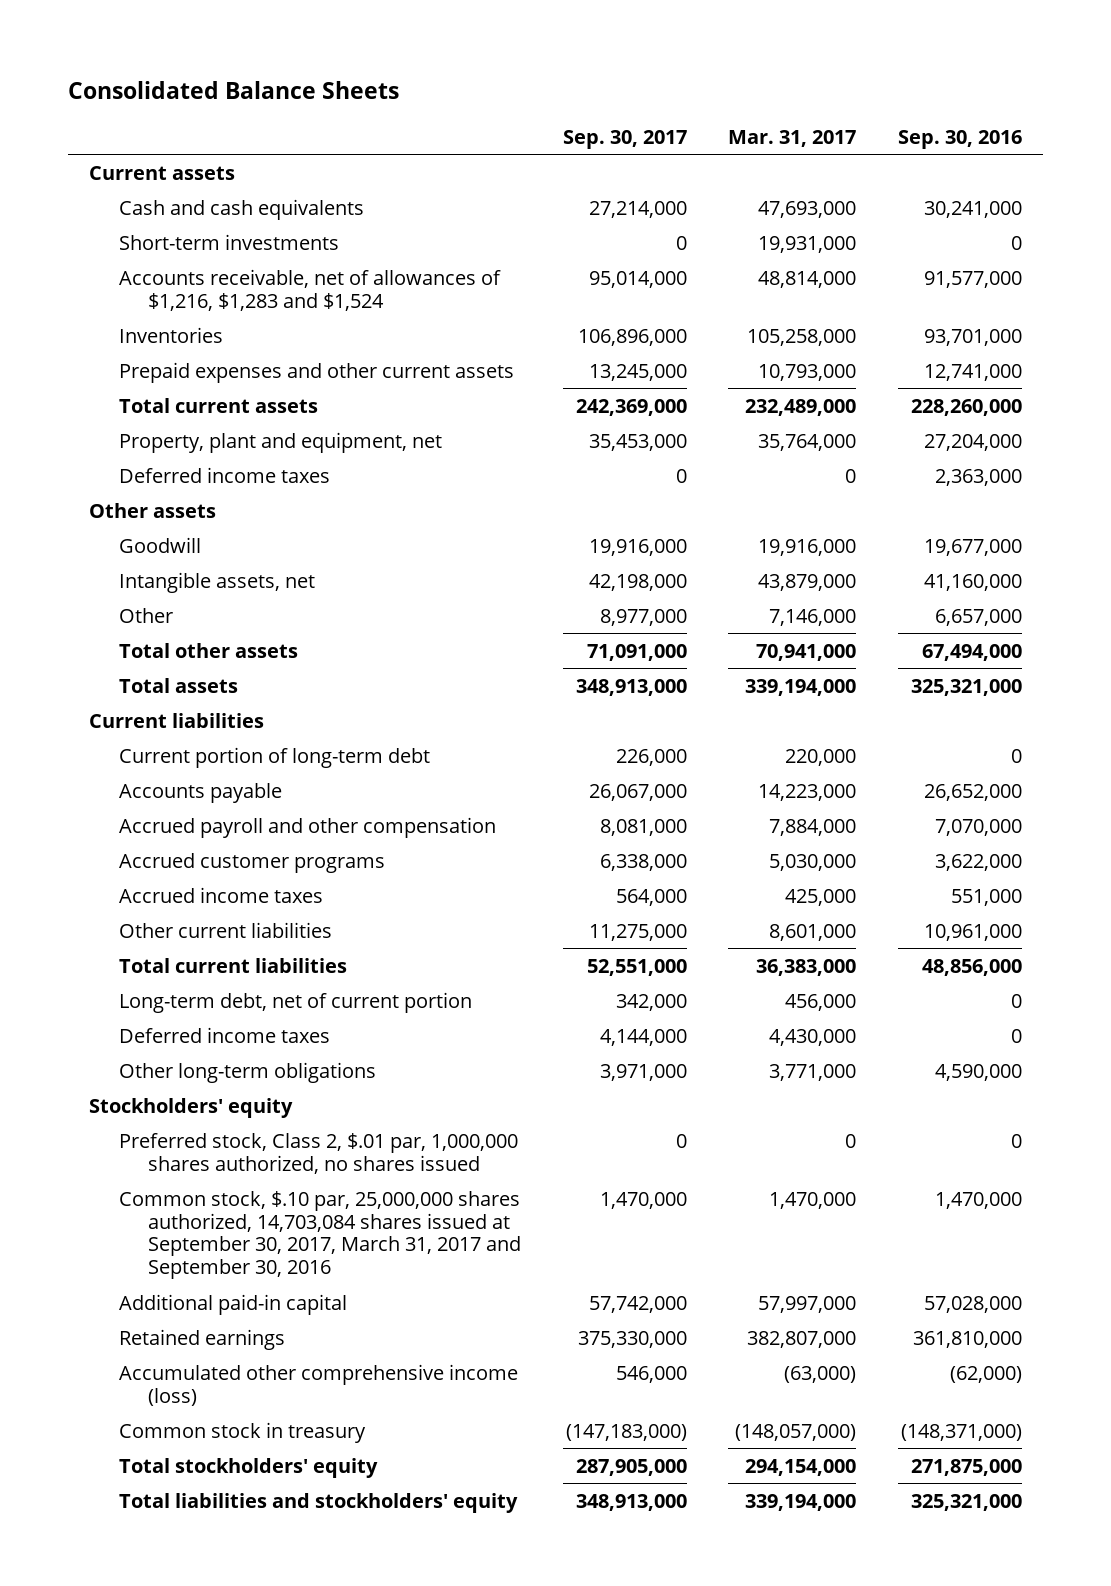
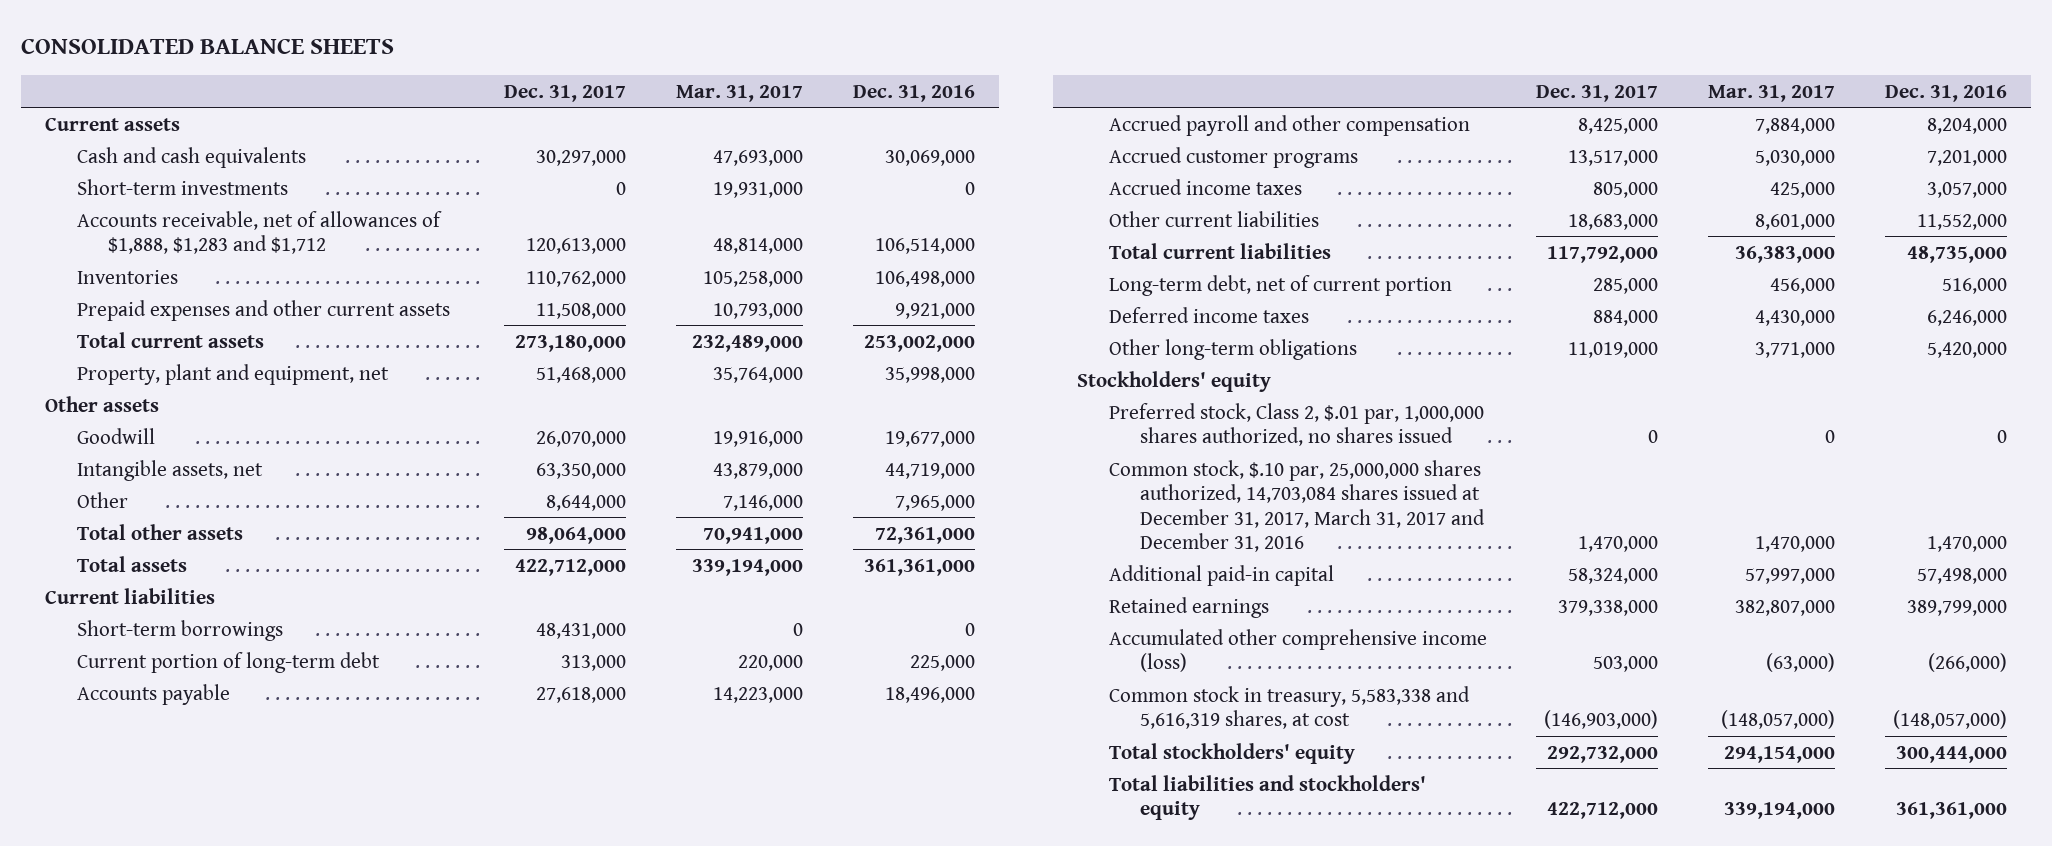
[68,81,400,100] Consolidated Balance Sheets -> [20,37,394,54] CONSOLIDATED BALANCE SHEETS
[562,129,687,149] Sep. 30, 2017 -> none
[897,129,1022,149] Sep. 30, 2016 -> none
none -> [504,84,627,102] Dec. 31, 2017
none -> [852,84,975,102] Dec. 31, 2016
[118,268,501,311] Accounts receivable, net of allowances of $1,216, $1,283 and $1,524 -> [76,210,442,255] Accounts receivable, net of allowances of $1,888, $1,283 and $1,712
[118,466,330,483] Deferred income taxes -> none
none -> [76,619,283,641] Short-term borrowings
[118,1190,522,1280] Common stock, $.10 par, 25,000,000 shares authorized, 14,703,084 shares issued at September 30, 2017, March 31, 2017 and September 30, 2016 -> [1108,459,1486,552] Common stock, $.10 par, 25,000,000 shares authorized, 14,703,084 shares issued at December 31, 2017, March 31, 2017 and December 31, 2016
[118,1421,366,1443] Common stock in treasury -> [1108,685,1470,730] Common stock in treasury, 5,583,338 and 5,616,319 shares, at cost

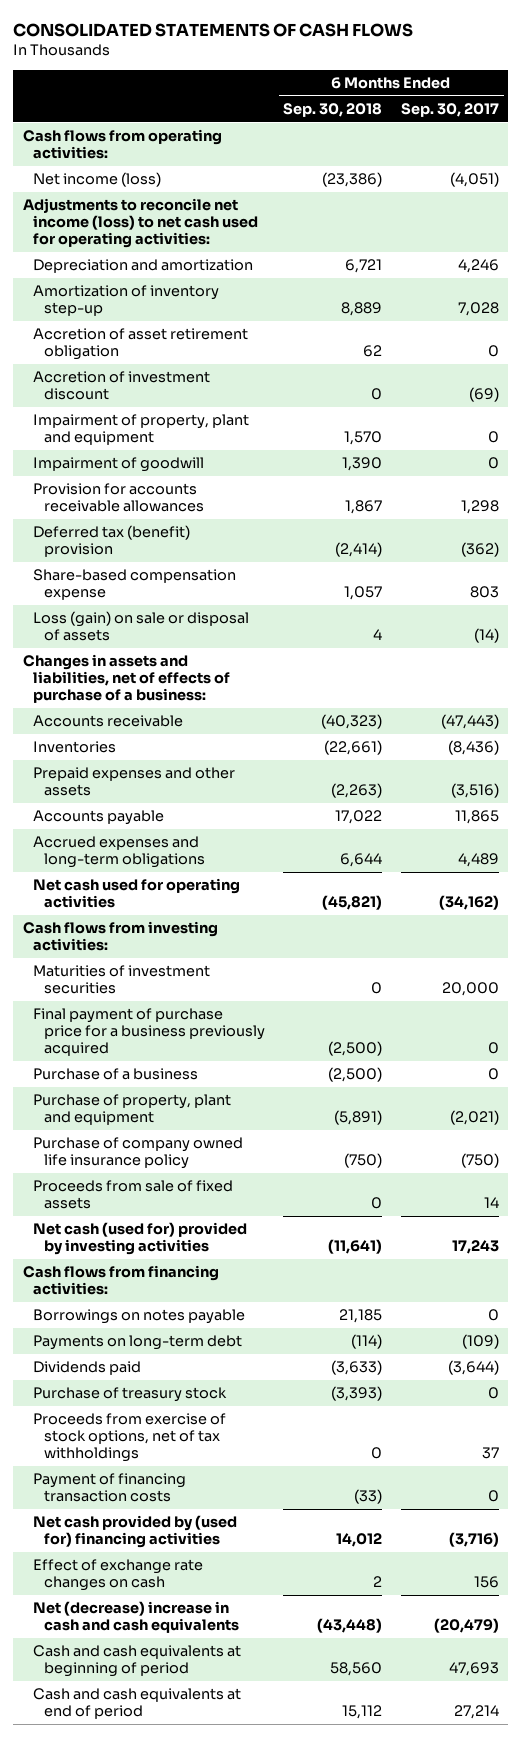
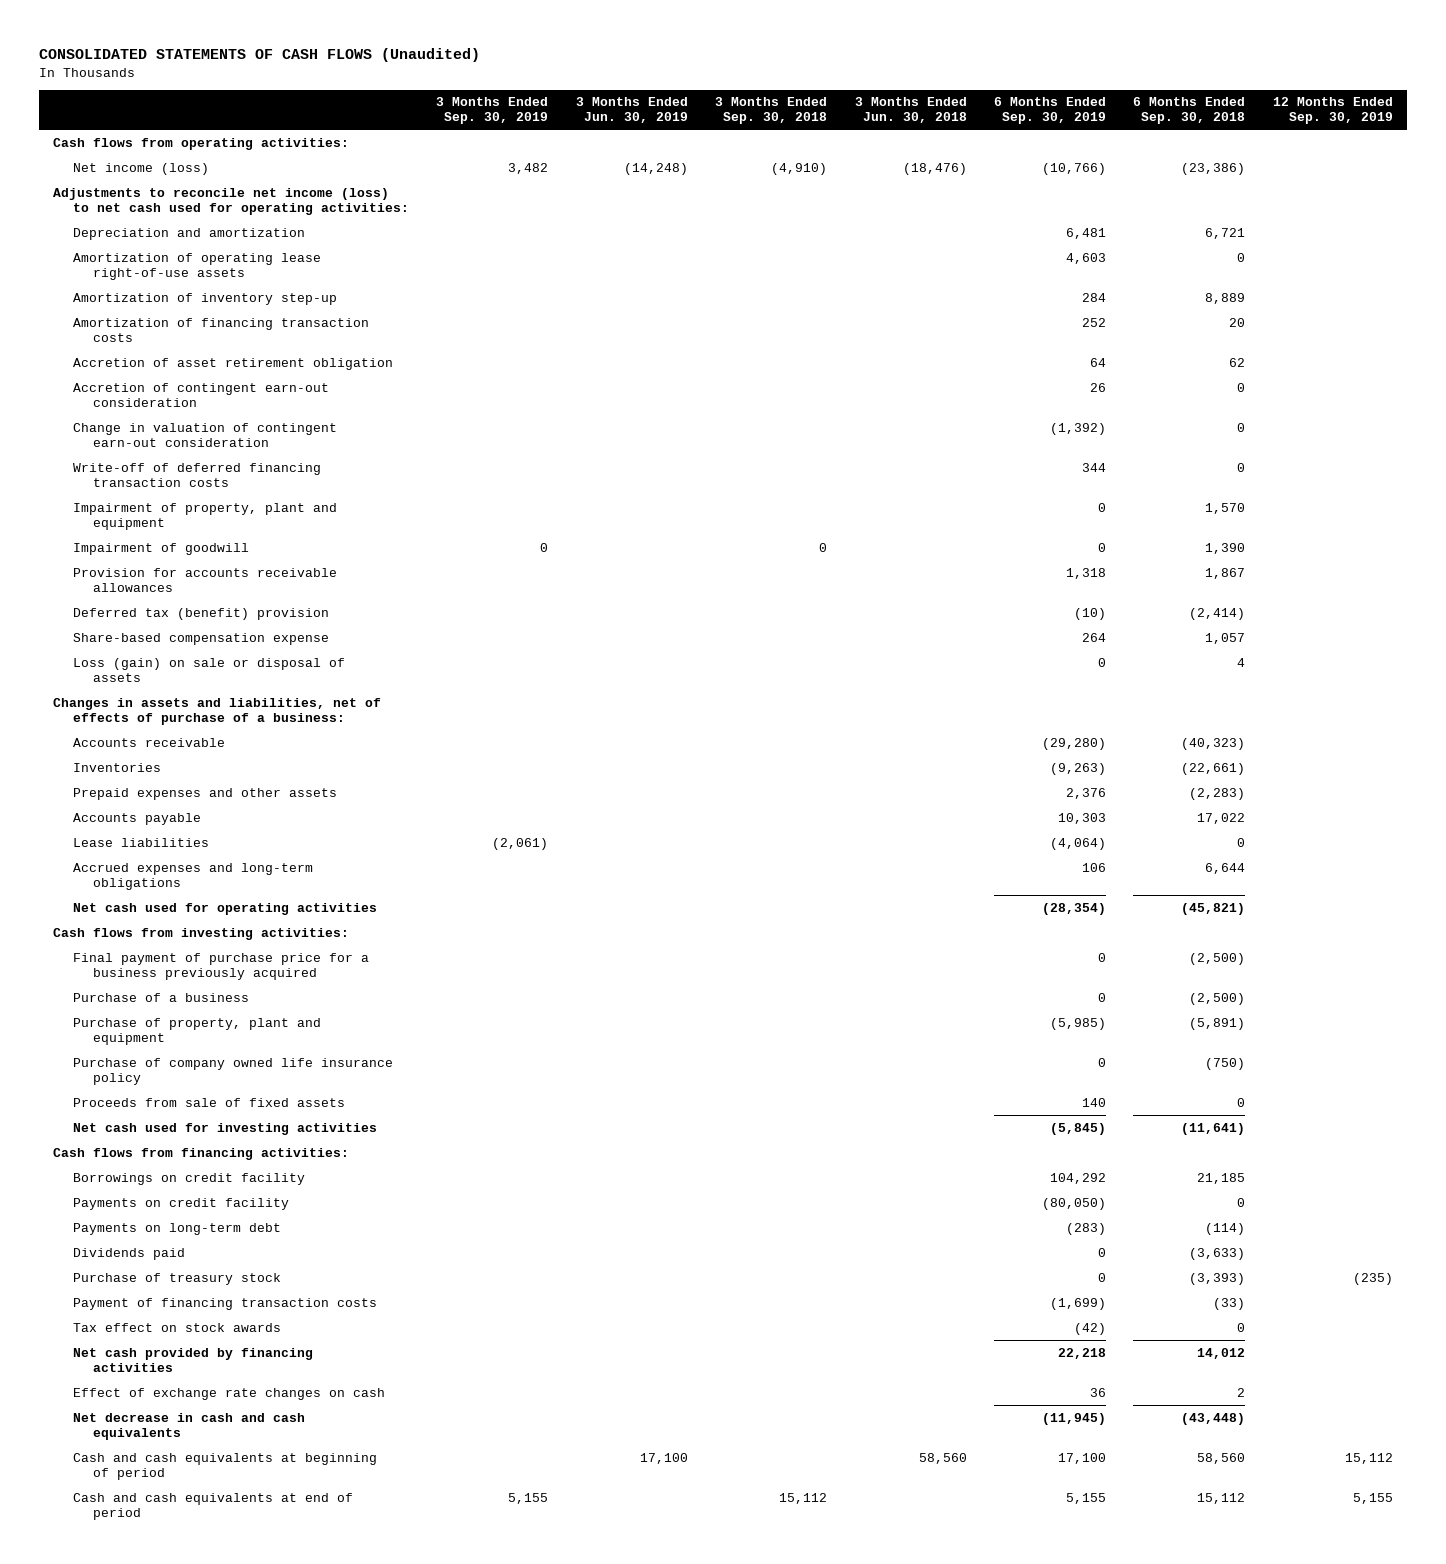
[13,22,414,37] CONSOLIDATED STATEMENTS OF CASH FLOWS -> [38,48,480,63] CONSOLIDATED STATEMENTS OF CASH FLOWS (Unaudited)
[401,102,500,117] Sep. 30, 2017 -> none
none -> [436,97,549,125] 3 Months Ended Sep. 30, 2019
none -> [575,97,688,124] 3 Months Ended Jun. 30, 2019
none -> [715,97,828,125] 3 Months Ended Sep. 30, 2018
none -> [854,97,967,124] 3 Months Ended Jun. 30, 2018
none -> [994,97,1107,125] 6 Months Ended Sep. 30, 2019
none -> [1272,97,1393,125] 12 Months Ended Sep. 30, 2019
none -> [72,252,321,280] Amortization of operating lease right-of-use assets
none -> [72,317,369,342] Amortization of financing transaction costs
[33,371,211,401] Accretion of investment discount -> none
none -> [72,382,329,407] Accretion of contingent earn-out consideration
none -> [72,422,337,447] Change in valuation of contingent earn-out consideration
none -> [72,462,321,487] Write-off of deferred financing transaction costs
[331,783,383,799] (2,263) -> [1189,787,1246,800] (2,283)
none -> [72,837,209,847] Lease liabilities
[33,965,211,995] Maturities of investment securities -> none
[33,1222,248,1256] Net cash (used for) provided by investing activities -> [72,1122,377,1135] Net cash used for investing activities
[33,1309,246,1325] Borrowings on notes payable -> [72,1172,305,1185] Borrowings on credit facility
none -> [72,1197,289,1210] Payments on credit facility
[33,1413,227,1463] Proceeds from exercise of stock options, net of tax withholdings -> none
none -> [72,1322,281,1332] Tax effect on stock awards
[33,1515,238,1549] Net cash provided by (used for) financing activities -> [72,1347,313,1372] Net cash provided by financing activities
[33,1601,239,1634] Net (decrease) increase in cash and cash equivalents -> [72,1412,305,1440] Net decrease in cash and cash equivalents

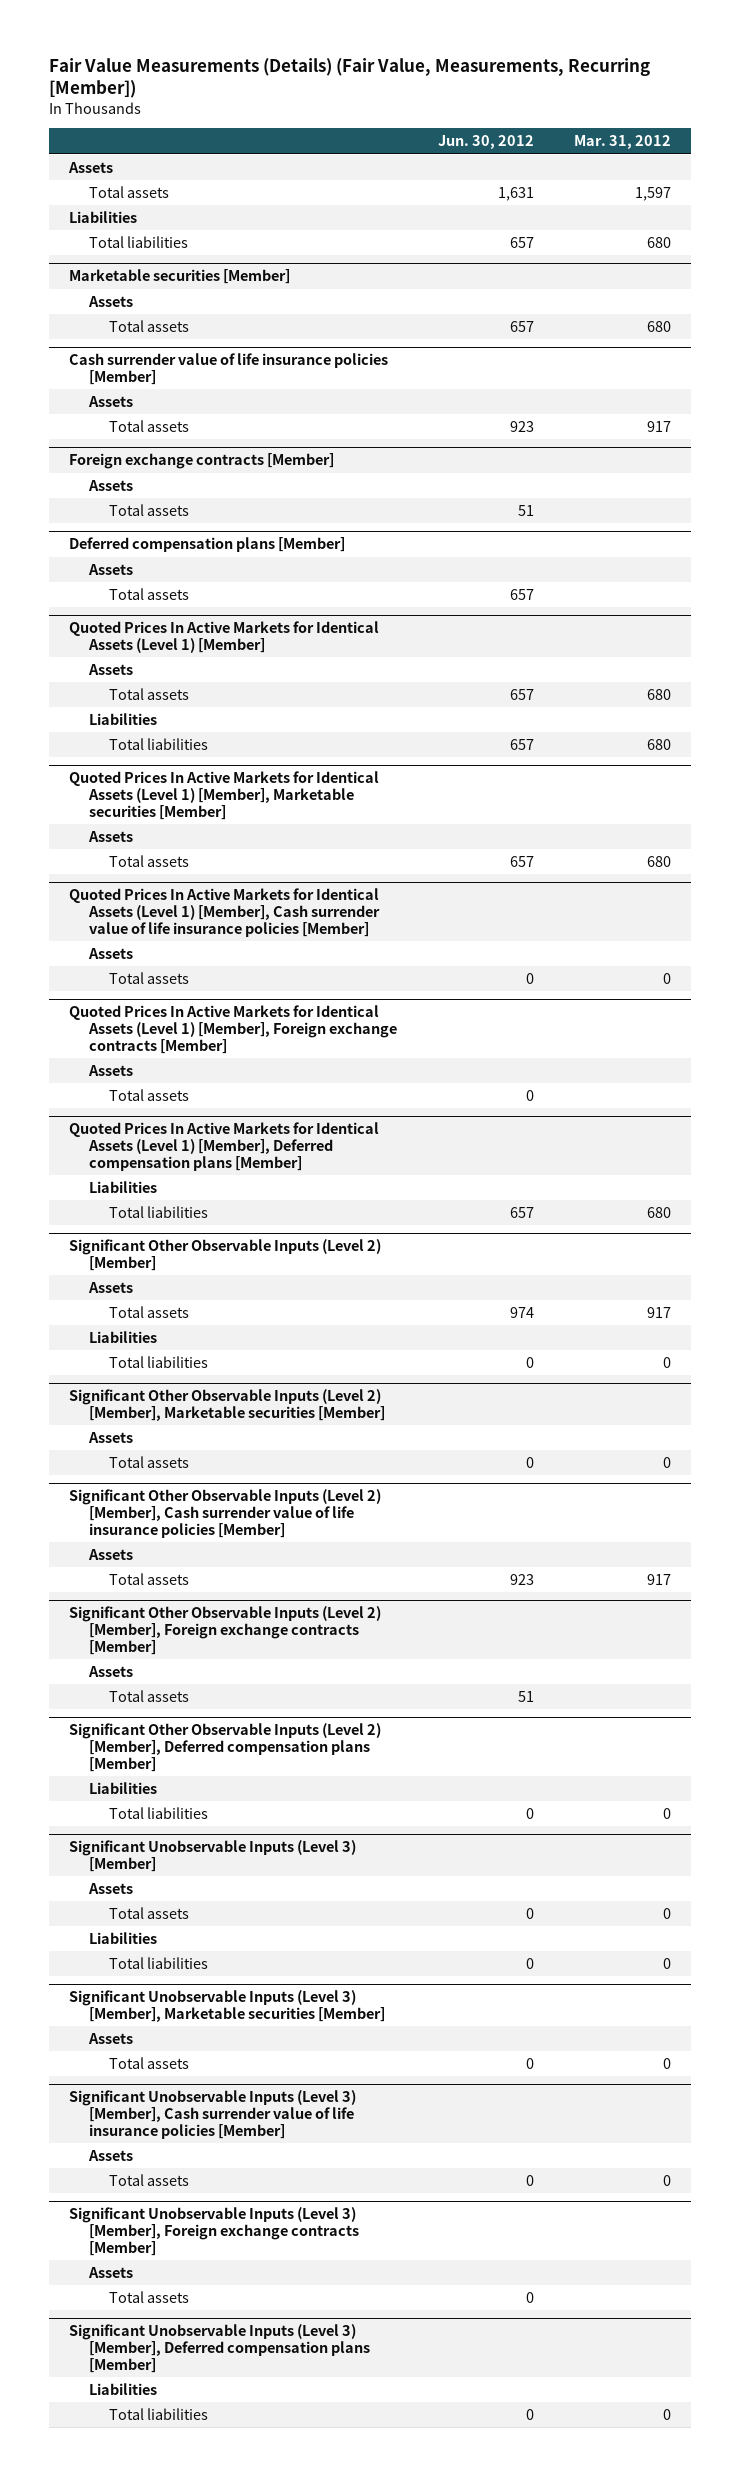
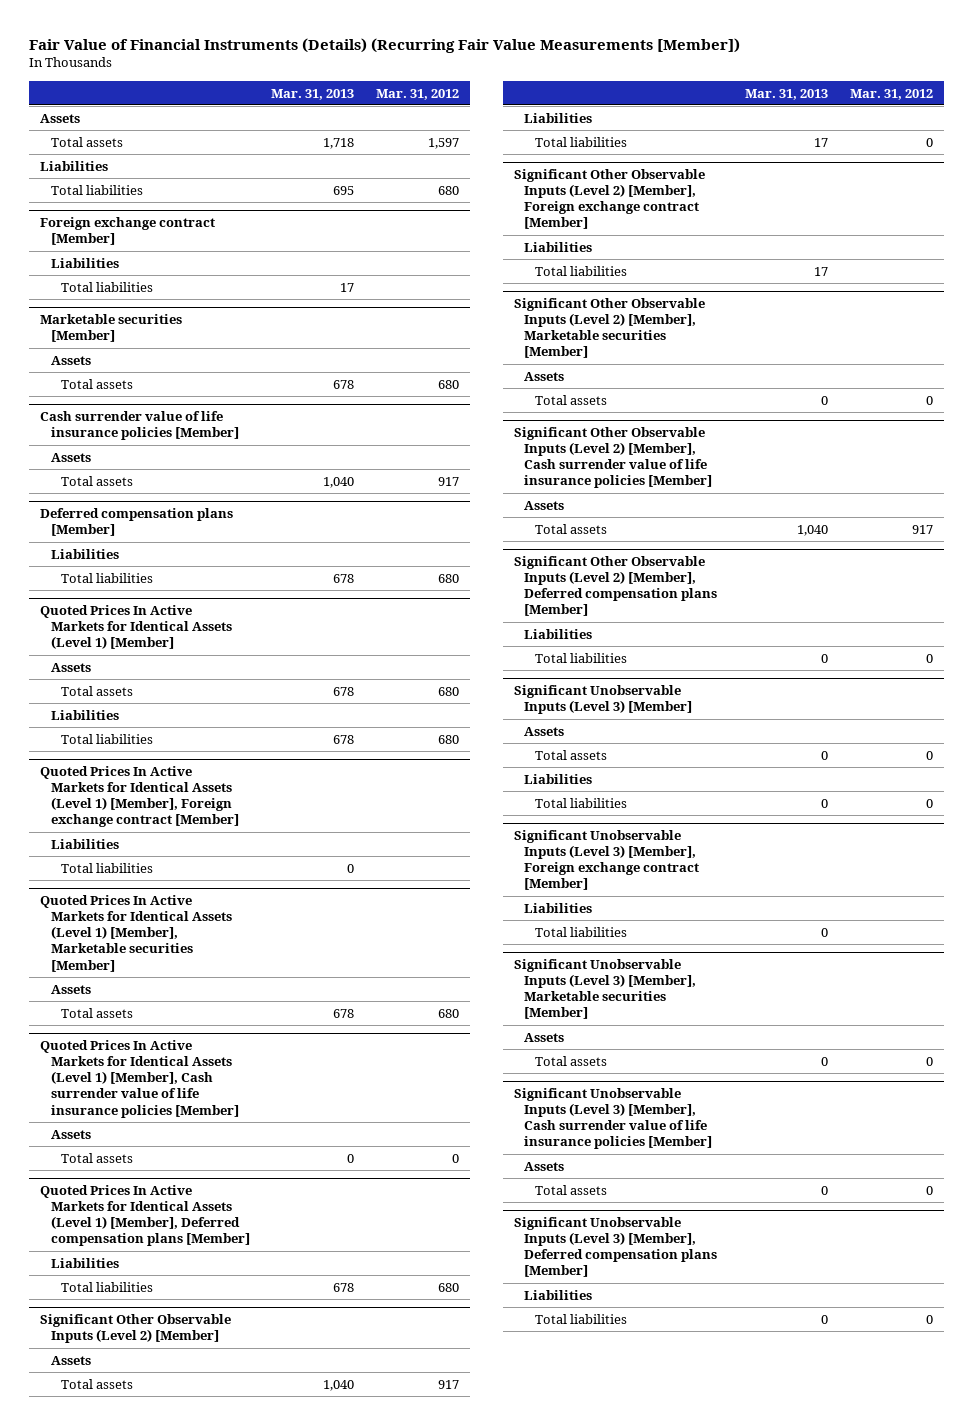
[48,57,650,99] Fair Value Measurements (Details) (Fair Value, Measurements, Recurring [Member]) -> [29,37,741,53] Fair Value of Financial Instruments (Details) (Recurring Fair Value Measurements [Member])
[437,135,534,150] Jun. 30, 2012 -> none
none -> [271,88,355,100] Mar. 31, 2013
none -> [40,216,216,246] Foreign exchange contract [Member]
none -> [50,257,119,268] Liabilities
none -> [61,281,154,292] Total liabilities
[69,453,335,470] Foreign exchange contracts [Member] -> none
[88,479,134,491] Assets -> none
[109,503,190,516] Total assets -> none
[88,563,134,575] Assets -> none
[109,587,190,600] Total assets -> none
none -> [50,548,119,559] Liabilities
none -> [61,572,154,583] Total liabilities
none -> [40,765,239,828] Quoted Prices In Active Markets for Identical Assets (Level 1) [Member], Foreign exchange contract [Member]
none -> [50,838,119,849] Liabilities
none -> [61,862,154,873] Total liabilities
[69,1005,398,1055] Quoted Prices In Active Markets for Identical Assets (Level 1) [Member], Foreign exchange contracts [Member] -> none
[88,1064,134,1076] Assets -> none
[109,1088,190,1101] Total assets -> none
none -> [513,168,705,230] Significant Other Observable Inputs (Level 2) [Member], Foreign exchange contract [Member]
none -> [524,241,593,252] Liabilities
none -> [534,265,627,276] Total liabilities
[69,1606,382,1656] Significant Other Observable Inputs (Level 2) [Member], Foreign exchange contracts [Member] -> none
[88,1665,134,1677] Assets -> none
[109,1689,190,1702] Total assets -> none
none -> [513,829,700,891] Significant Unobservable Inputs (Level 3) [Member], Foreign exchange contract [Member]
none -> [524,902,593,913] Liabilities
none -> [534,926,627,937] Total liabilities
[69,2207,360,2257] Significant Unobservable Inputs (Level 3) [Member], Foreign exchange contracts [Member] -> none
[88,2266,134,2278] Assets -> none
[109,2290,190,2303] Total assets -> none

